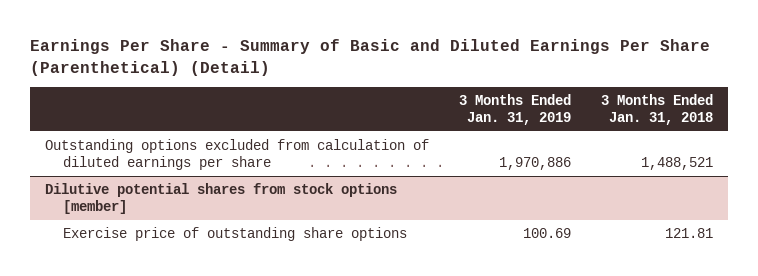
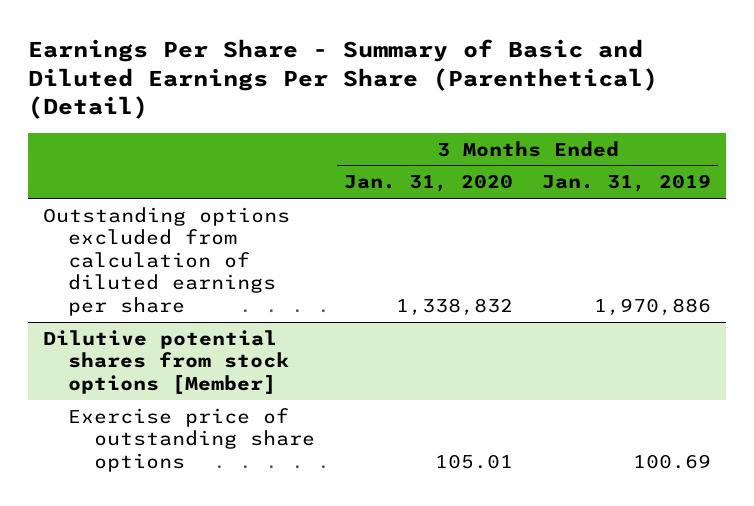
[601,93,714,125] 3 Months Ended Jan. 31, 2018 -> none
none -> [344,174,514,193] Jan. 31, 2020
[45,182,398,215] Dilutive potential shares from stock options [member] -> [42,329,290,394] Dilutive potential shares from stock options [Member]

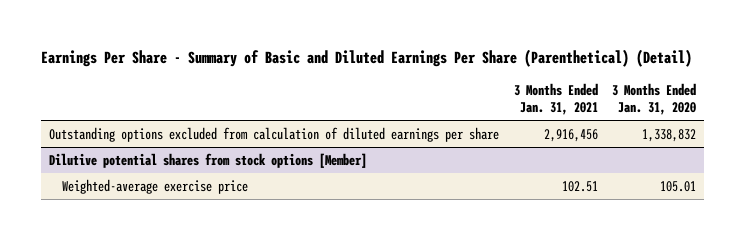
[542,174,712,193] Jan. 31, 2019 -> none
none -> [513,82,598,116] 3 Months Ended Jan. 31, 2021
[68,407,316,472] Exercise price of outstanding share options -> [62,178,249,194] Weighted-average exercise price

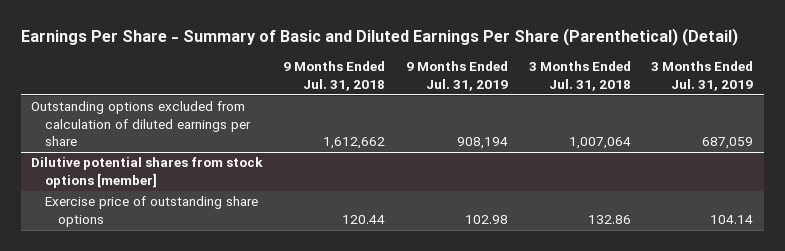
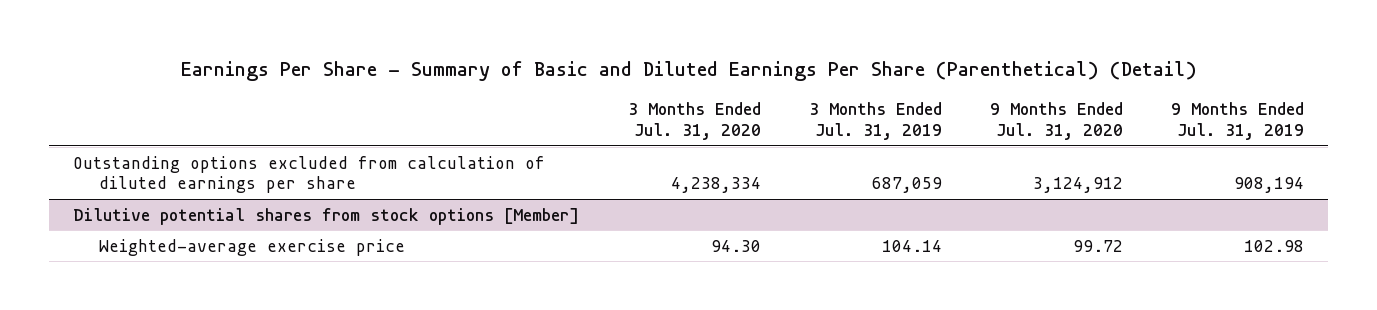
[283,61,386,91] 9 Months Ended Jul. 31, 2018 -> none
[528,61,631,91] 3 Months Ended Jul. 31, 2018 -> none
none -> [627,102,761,141] 3 Months Ended Jul. 31, 2020
none -> [989,102,1123,141] 9 Months Ended Jul. 31, 2020
[31,157,264,188] Dilutive potential shares from stock options [member] -> [73,207,580,225] Dilutive potential shares from stock options [Member]
[44,196,258,227] Exercise price of outstanding share options -> [99,238,406,256] Weighted-average exercise price

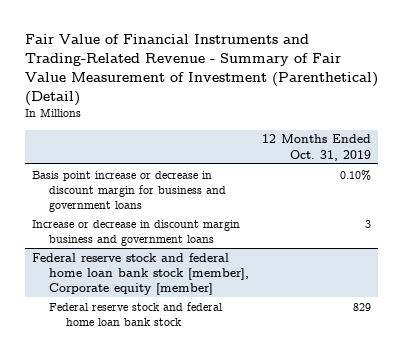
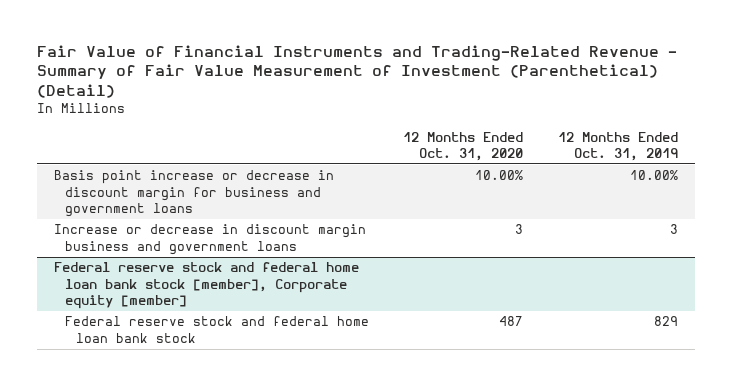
none -> [403,131,524,162] 12 Months Ended Oct. 31, 2020
[340,169,372,181] 0.10% -> [629,170,678,181] 10.00%

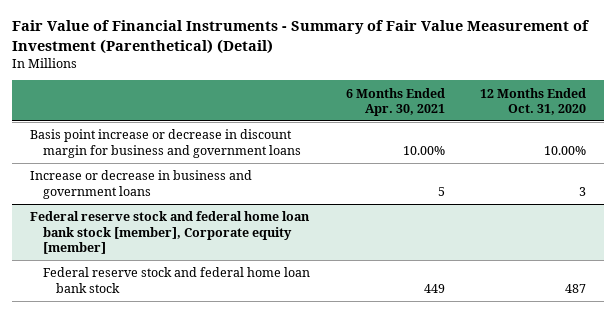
[36,44,677,99] Fair Value of Financial Instruments and Trading-Related Revenue - Summary of Fair Value Measurement of Investment (Parenthetical) (Detail) -> [11,20,589,54] Fair Value of Financial Instruments - Summary of Fair Value Measurement of Investment (Parenthetical) (Detail)
[557,131,678,162] 12 Months Ended Oct. 31, 2019 -> none
none -> [345,87,445,116] 6 Months Ended Apr. 30, 2021
[54,224,367,255] Increase or decrease in discount margin business and government loans -> [29,170,252,199] Increase or decrease in business and government loans

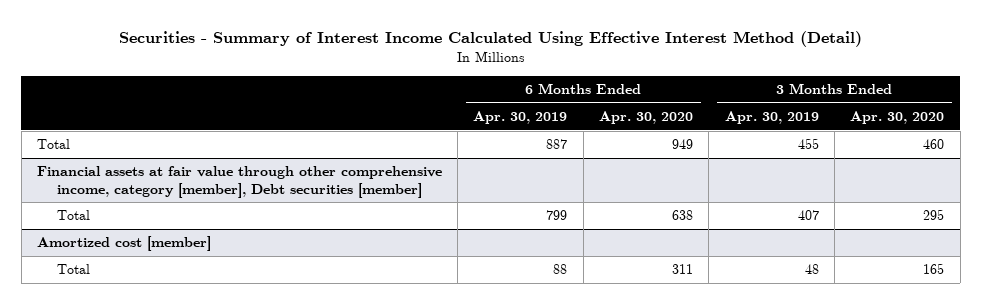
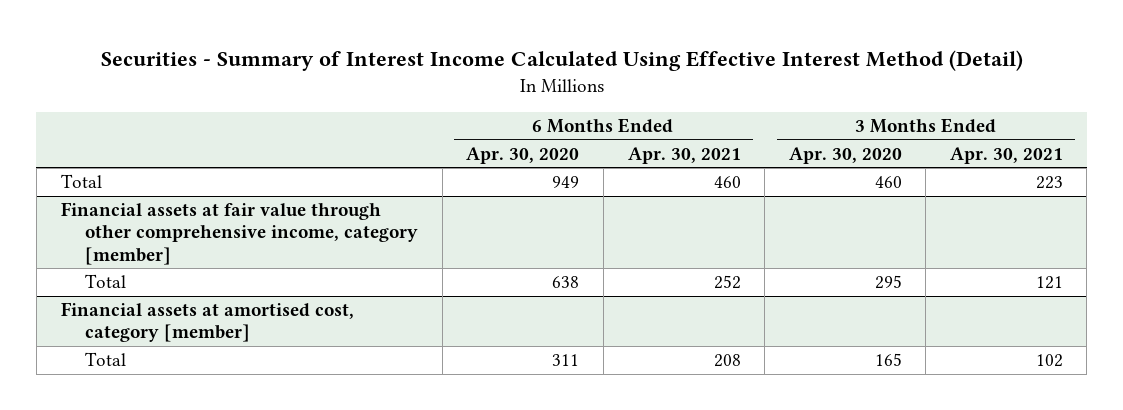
[473,110,568,124] Apr. 30, 2019 -> none
[724,110,819,124] Apr. 30, 2019 -> none
none -> [627,146,741,164] Apr. 30, 2021
none -> [949,146,1063,164] Apr. 30, 2021
[36,166,442,198] Financial assets at fair value through other comprehensive income, category [member], Debt securities [member] -> [60,202,419,265] Financial assets at fair value through other comprehensive income, category [member]
[36,236,211,252] Amortized cost [member] -> [60,302,354,343] Financial assets at amortised cost, category [member]

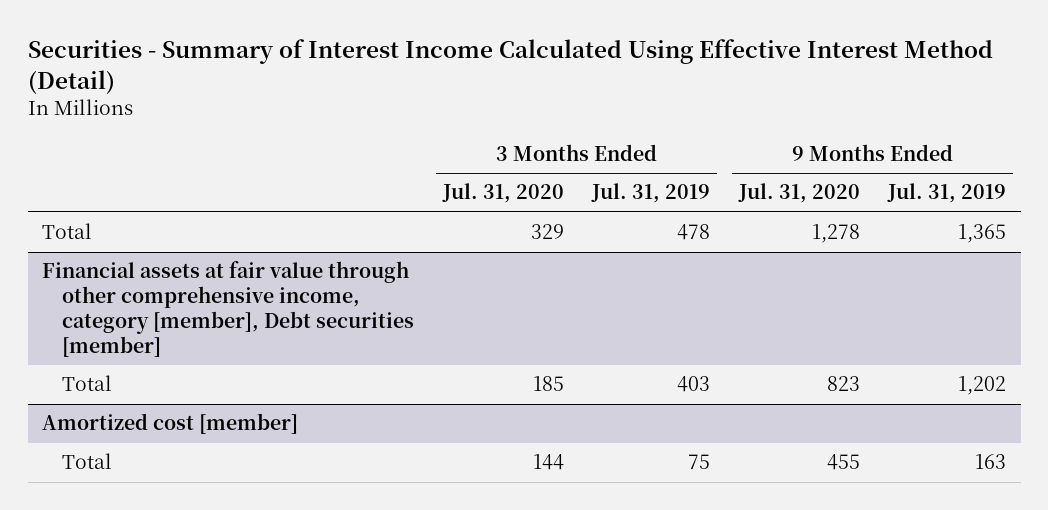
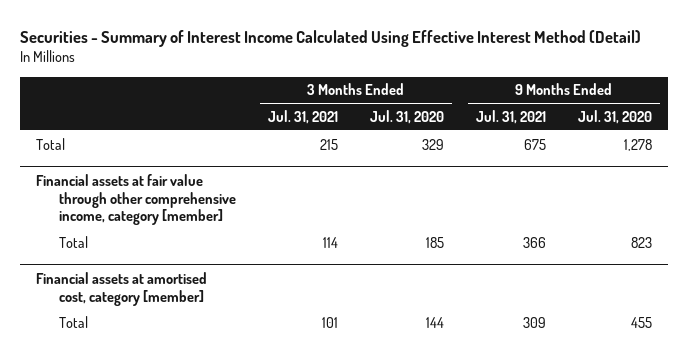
[591,183,711,204] Jul. 31, 2019 -> none
[887,183,1007,204] Jul. 31, 2019 -> none
none -> [267,109,338,124] Jul. 31, 2021
none -> [475,109,546,124] Jul. 31, 2021
[41,261,415,357] Financial assets at fair value through other comprehensive income, category [member], Debt securities [member] -> [35,173,236,226] Financial assets at fair value through other comprehensive income, category [member]
[41,413,298,435] Amortized cost [member] -> [35,271,207,306] Financial assets at amortised cost, category [member]

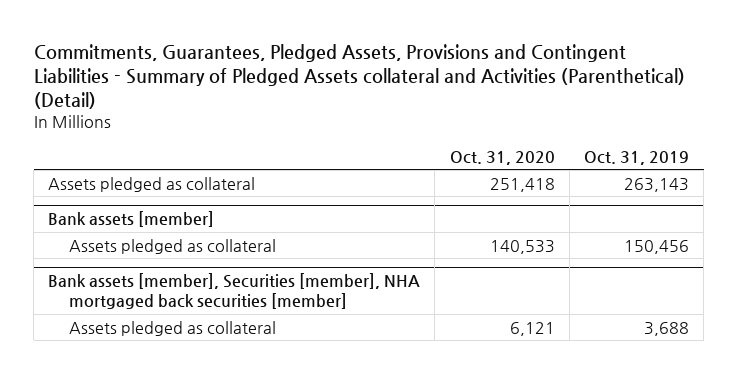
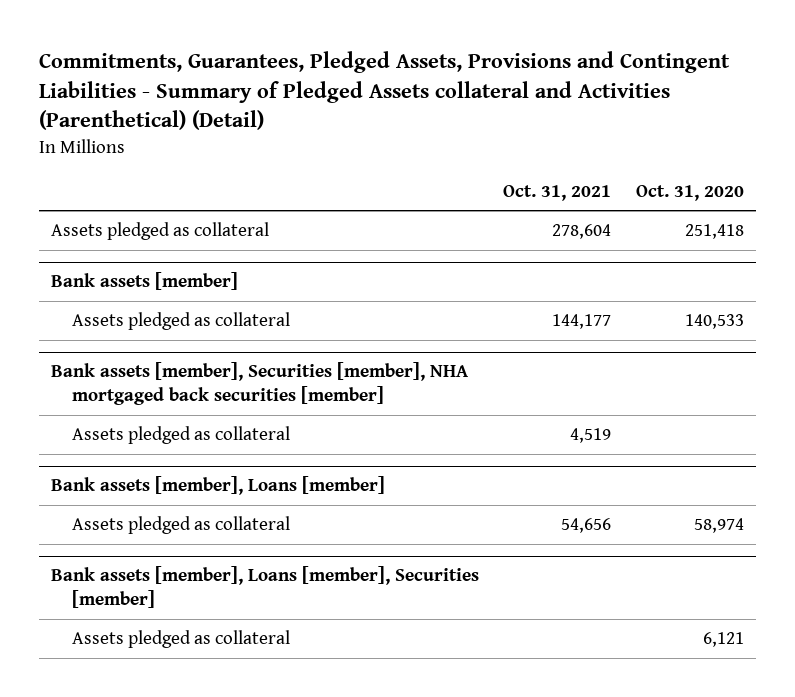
[583,150,689,165] Oct. 31, 2019 -> none
none -> [503,184,612,201] Oct. 31, 2021
none -> [72,426,291,445] Assets pledged as collateral
none -> [50,476,385,496] Bank assets [member], Loans [member]
none -> [72,516,291,535] Assets pledged as collateral
none -> [50,566,479,609] Bank assets [member], Loans [member], Securities [member]

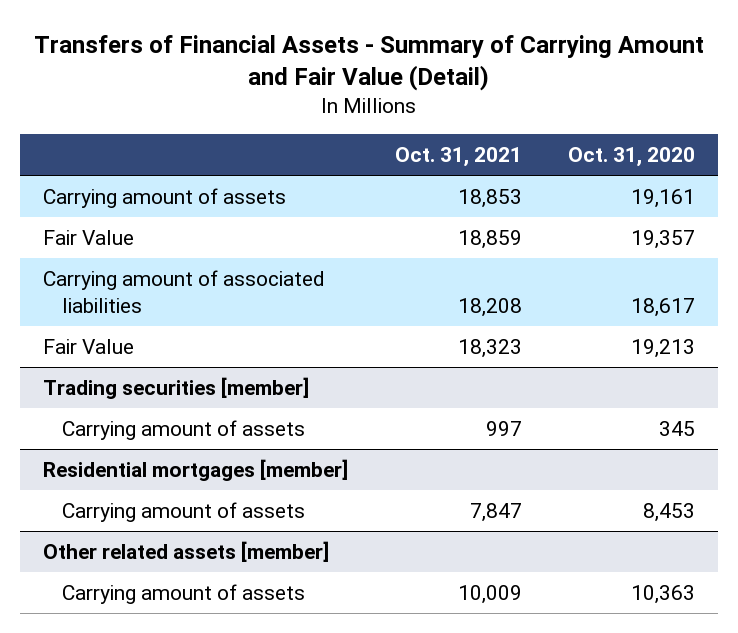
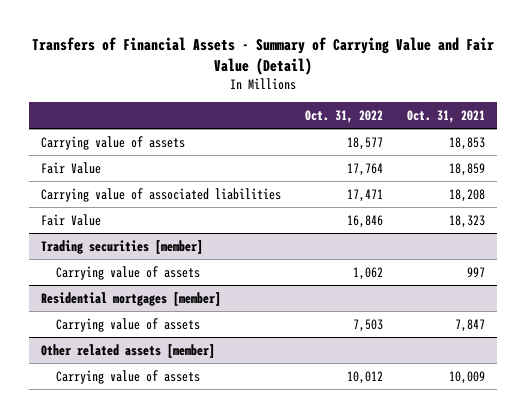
[34,34,705,92] Transfers of Financial Assets - Summary of Carrying Amount and Fair Value (Detail) -> [31,36,494,75] Transfers of Financial Assets - Summary of Carrying Value and Fair Value (Detail)
[567,147,695,168] Oct. 31, 2020 -> none
none -> [304,110,383,124] Oct. 31, 2022
[43,187,287,208] Carrying amount of assets -> [41,135,186,150] Carrying value of assets
[43,269,326,314] Carrying amount of associated liabilities -> [41,187,282,202] Carrying value of associated liabilities
[61,419,305,440] Carrying amount of assets -> [56,265,201,280] Carrying value of assets
[61,501,305,522] Carrying amount of assets -> [56,317,201,332] Carrying value of assets
[61,583,305,604] Carrying amount of assets -> [56,369,201,384] Carrying value of assets

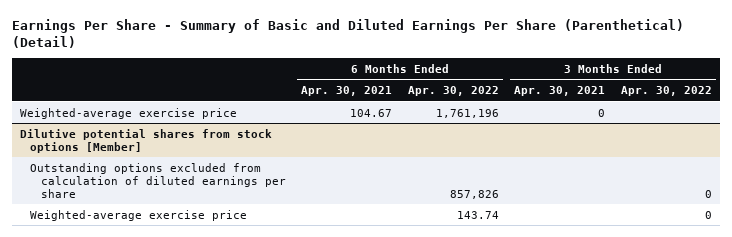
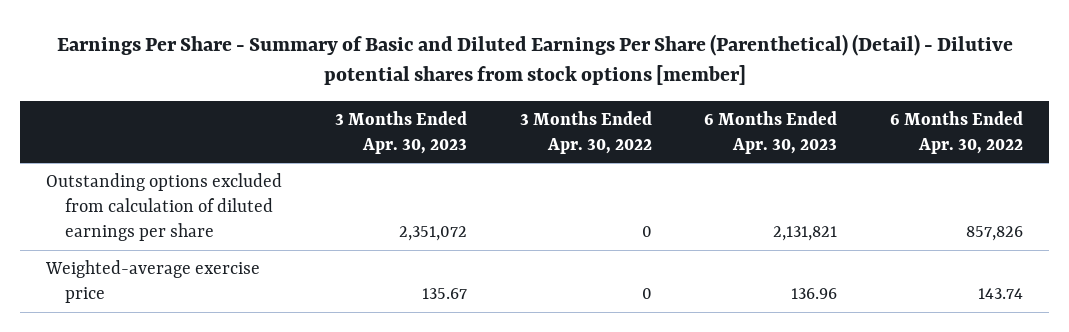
[12,18,685,49] Earnings Per Share - Summary of Basic and Diluted Earnings Per Share (Parenthetical) (Detail) -> [56,33,1013,86] Earnings Per Share - Summary of Basic and Diluted Earnings Per Share (Parenthetical) (Detail) - Dilutive potential shares from stock options [member]
[301,86,393,97] Apr. 30, 2021 -> none
[514,86,606,97] Apr. 30, 2021 -> none
none -> [335,110,468,154] 3 Months Ended Apr. 30, 2023
none -> [704,110,838,154] 6 Months Ended Apr. 30, 2023
[20,107,238,119] Weighted-average exercise price -> none
[20,128,273,153] Dilutive potential shares from stock options [Member] -> none

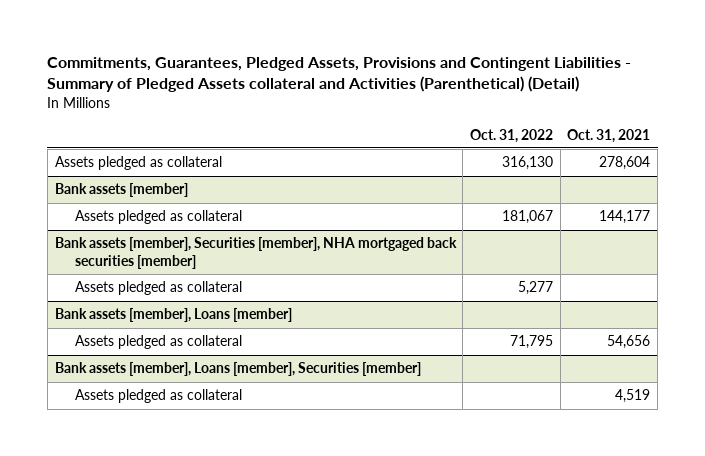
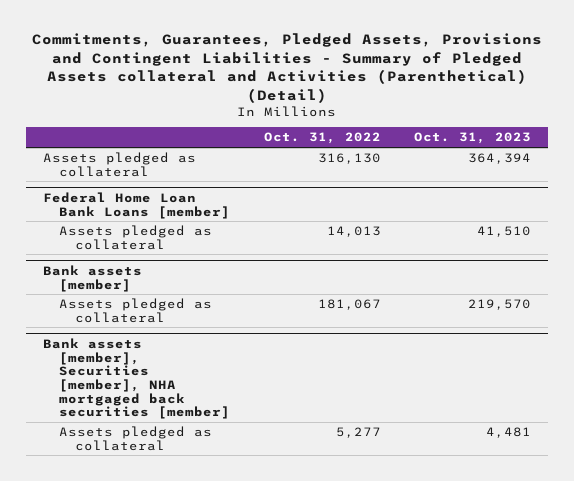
[567,128,651,143] Oct. 31, 2021 -> none
none -> [414,132,532,145] Oct. 31, 2023
none -> [42,191,230,219] Federal Home Loan Bank Loans [member]
none -> [58,224,212,250] Assets pledged as collateral
[54,308,292,323] Bank assets [member], Loans [member] -> none
[75,335,243,350] Assets pledged as collateral -> none
[54,362,421,377] Bank assets [member], Loans [member], Securities [member] -> none
[75,389,243,404] Assets pledged as collateral -> none

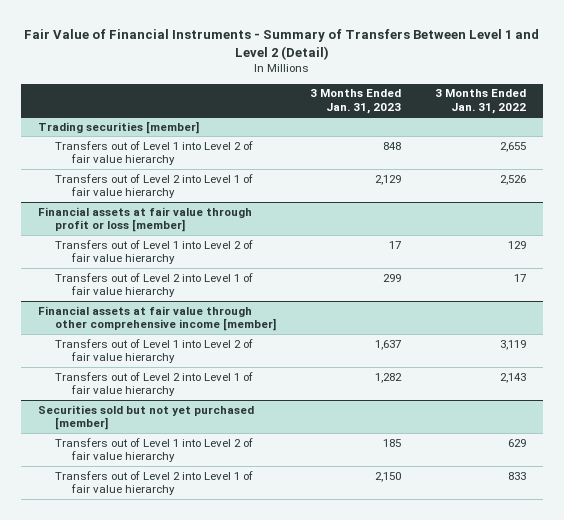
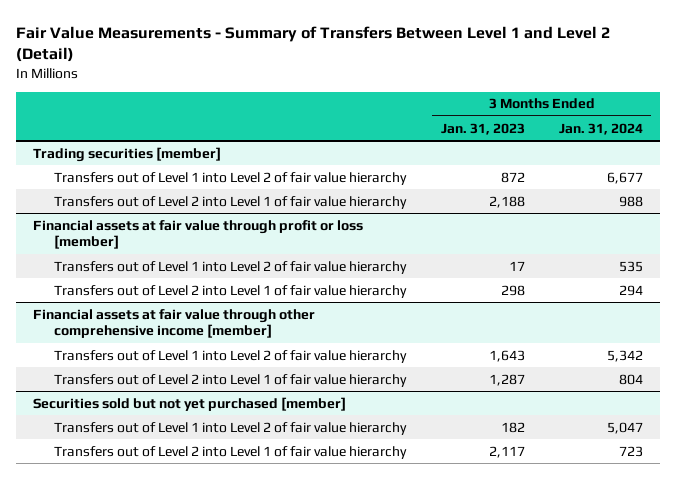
[24,28,540,60] Fair Value of Financial Instruments - Summary of Transfers Between Level 1 and Level 2 (Detail) -> [16,25,611,63] Fair Value Measurements - Summary of Transfers Between Level 1 and Level 2 (Detail)
[435,89,527,114] 3 Months Ended Jan. 31, 2022 -> none
none -> [558,122,643,135] Jan. 31, 2024
[383,141,402,150] 848 -> [500,171,525,183] 872
[375,174,402,185] 2,129 -> [488,195,525,208] 2,188
[383,273,402,282] 299 -> [500,284,525,296] 298
[375,339,402,350] 1,637 -> [488,349,525,362] 1,643
[375,372,403,383] 1,282 -> [488,373,525,386] 1,287
[383,438,402,447] 185 -> [500,421,525,433] 182
[375,471,402,482] 2,150 -> [488,445,525,458] 2,117

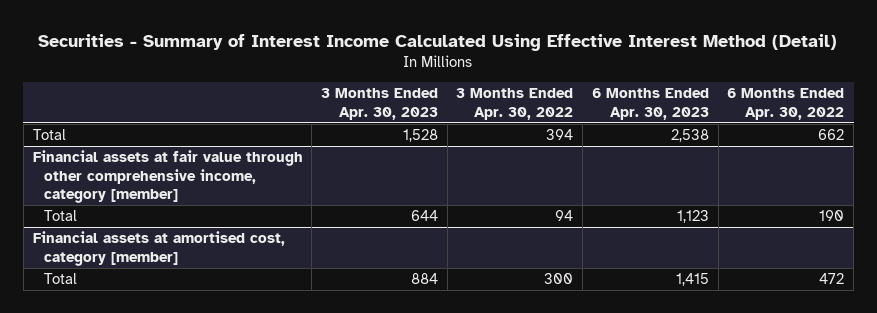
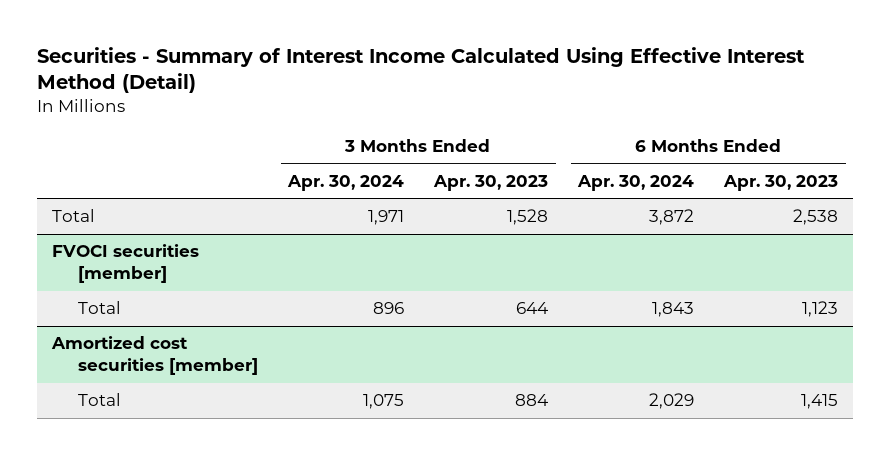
[456,88,574,120] 3 Months Ended Apr. 30, 2022 -> none
[727,88,845,120] 6 Months Ended Apr. 30, 2022 -> none
none -> [287,174,405,191] Apr. 30, 2024
none -> [577,174,695,191] Apr. 30, 2024
[32,150,303,204] Financial assets at fair value through other comprehensive income, category [member] -> [51,244,199,284] FVOCI securities [member]
[32,231,285,266] Financial assets at amortised cost, category [member] -> [50,336,259,376] Amortized cost securities [member]

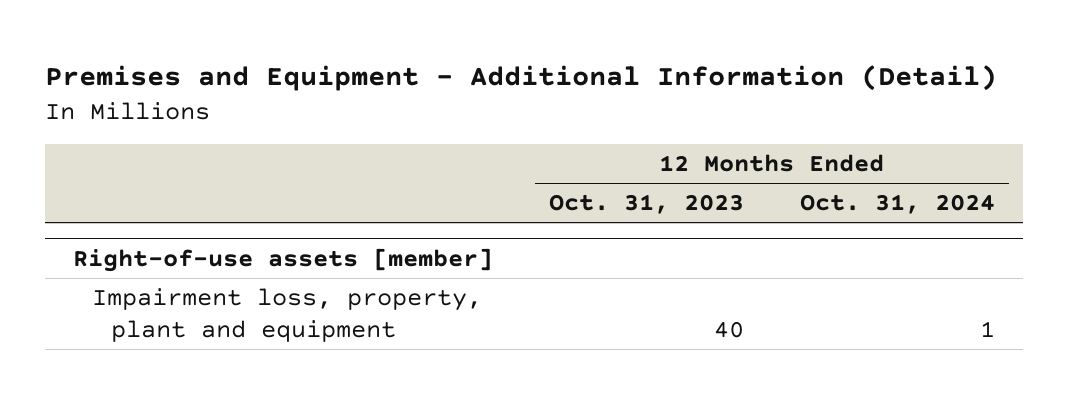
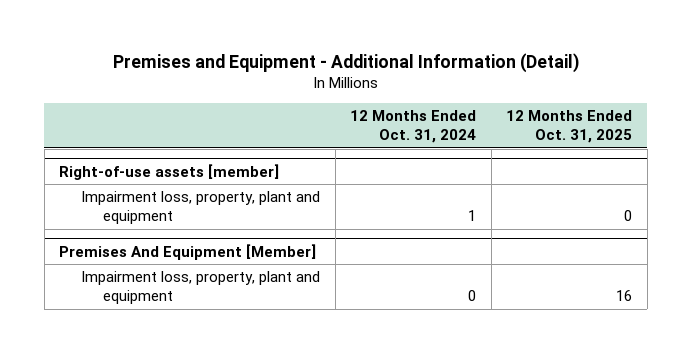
[548,194,744,215] Oct. 31, 2023 -> none
none -> [506,110,633,144] 12 Months Ended Oct. 31, 2025
none -> [59,243,317,260] Premises And Equipment [Member]
none -> [81,271,321,305] Impairment loss, property, plant and equipment

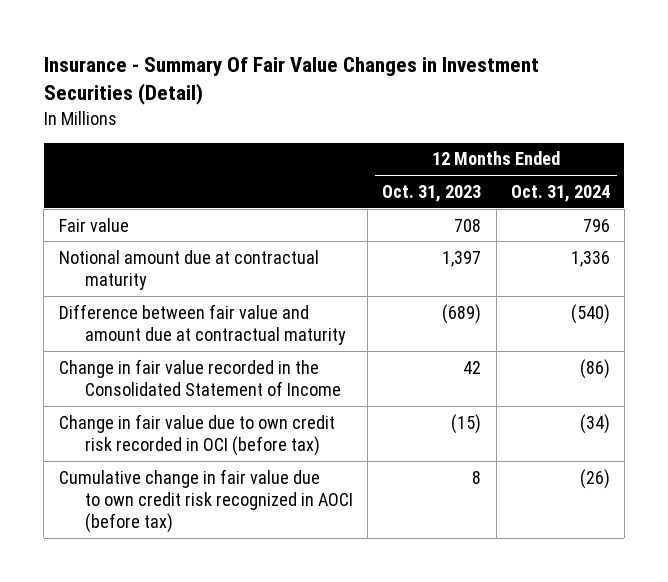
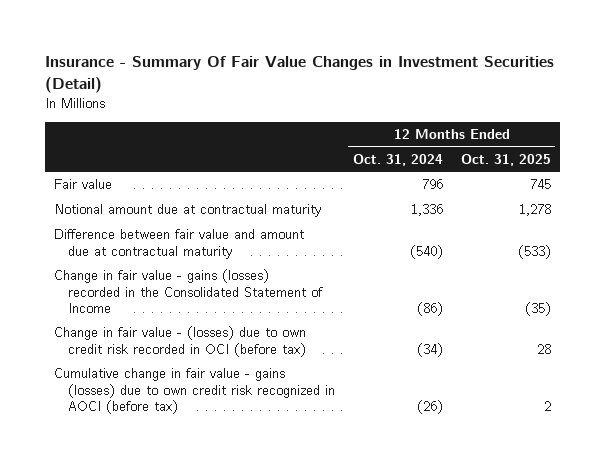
[382,184,482,202] Oct. 31, 2023 -> none
none -> [460,153,551,166] Oct. 31, 2025
[58,358,341,396] Change in fair value recorded in the Consolidated Statement of Income -> [54,269,323,313] Change in fair value - gains (losses) recorded in the Consolidated Statement of Income
[58,413,335,456] Change in fair value due to own credit risk recorded in OCI (before tax) -> [54,326,307,357] Change in fair value - (losses) due to own credit risk recorded in OCI (before tax)
[58,468,353,534] Cumulative change in fair value due to own credit risk recognized in AOCI (before tax) -> [54,368,335,414] Cumulative change in fair value - gains (losses) due to own credit risk recognized in AOCI (before tax)

